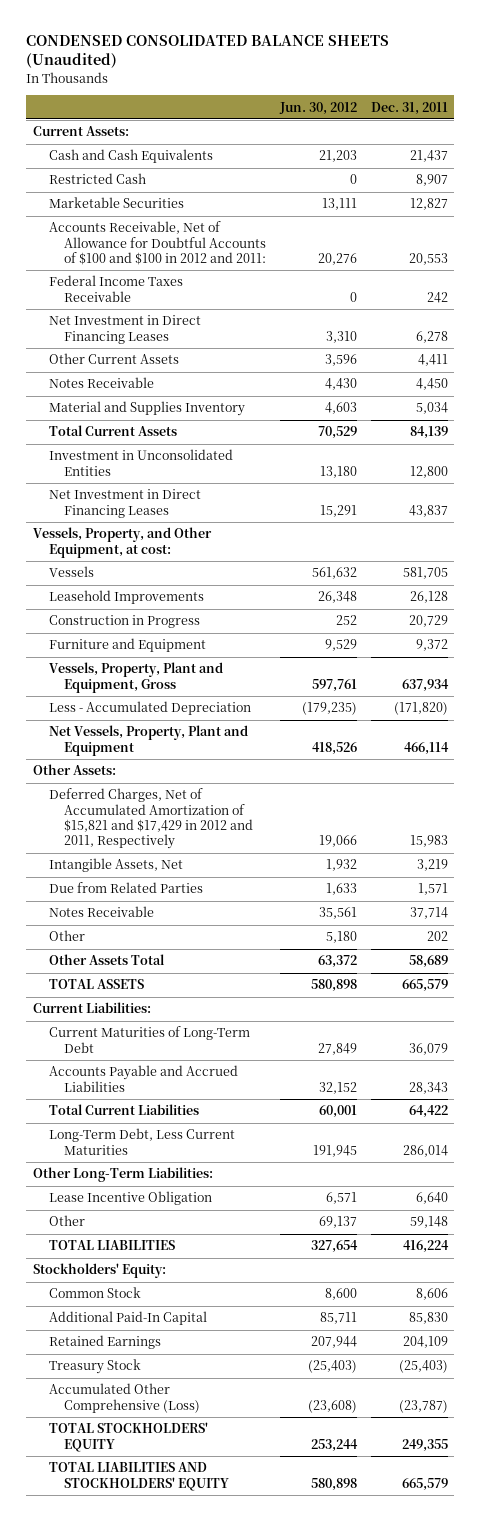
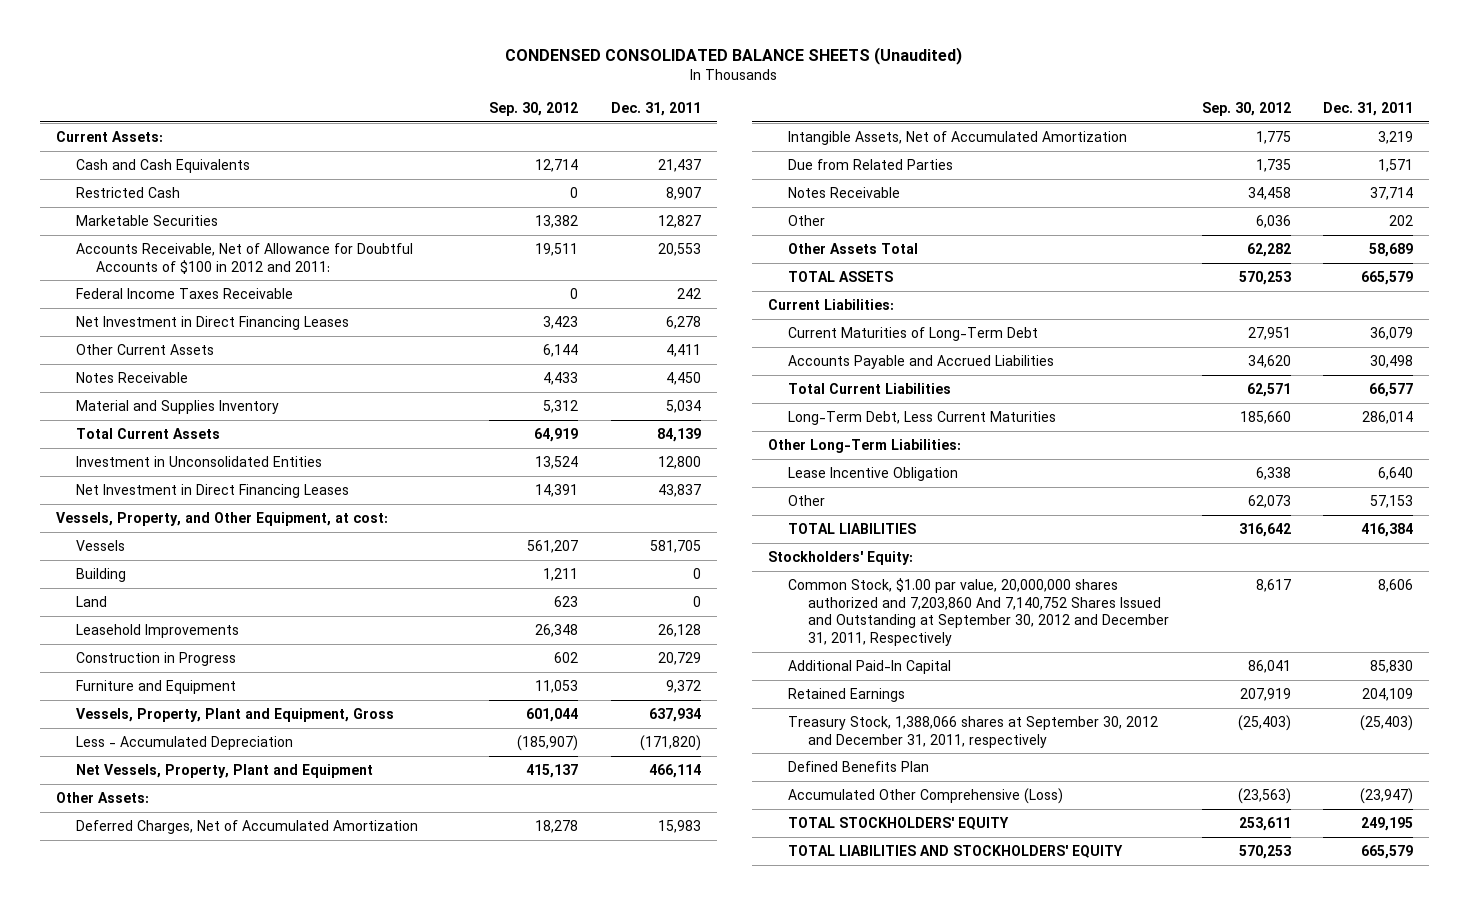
[279,101,358,115] Jun. 30, 2012 -> none
none -> [489,101,579,116] Sep. 30, 2012
[48,221,267,266] Accounts Receivable, Net of Allowance for Doubtful Accounts of $100 and $100 in 2012 and 2011: -> [76,242,414,274] Accounts Receivable, Net of Allowance for Doubtful Accounts of $100 in 2012 and 2011:
none -> [76,567,127,582] Building
none -> [76,595,108,607] Land
[48,788,254,850] Deferred Charges, Net of Accumulated Amortization of $15,821 and $17,429 in 2012 and 2011, Respectively -> [76,819,419,834] Deferred Charges, Net of Accumulated Amortization
[48,858,183,873] Intangible Assets, Net -> [788,130,1128,145] Intangible Assets, Net of Accumulated Amortization
[408,1081,448,1094] 28,343 -> [1369,354,1413,368] 30,498
[408,1105,448,1119] 64,422 -> [1368,382,1413,397] 66,577
[409,1216,448,1229] 59,148 -> [1369,494,1413,508] 57,153
[402,1240,449,1254] 416,224 -> [1360,522,1413,537] 416,384
[48,1287,141,1299] Common Stock -> [788,577,1170,646] Common Stock, $1.00 par value, 20,000,000 shares authorized and 7,203,860 And 7,140,752 Shares Issued and Outstanding at September 30, 2012 and December 31, 2011, Respectively
[48,1359,141,1375] Treasury Stock -> [788,715,1159,748] Treasury Stock, 1,388,066 shares at September 30, 2012 and December 31, 2011, respectively
none -> [788,760,930,772] Defined Benefits Plan
[398,1399,448,1413] (23,787) -> [1359,787,1413,804] (23,947)
[401,1438,448,1452] 249,355 -> [1360,816,1413,831] 249,195

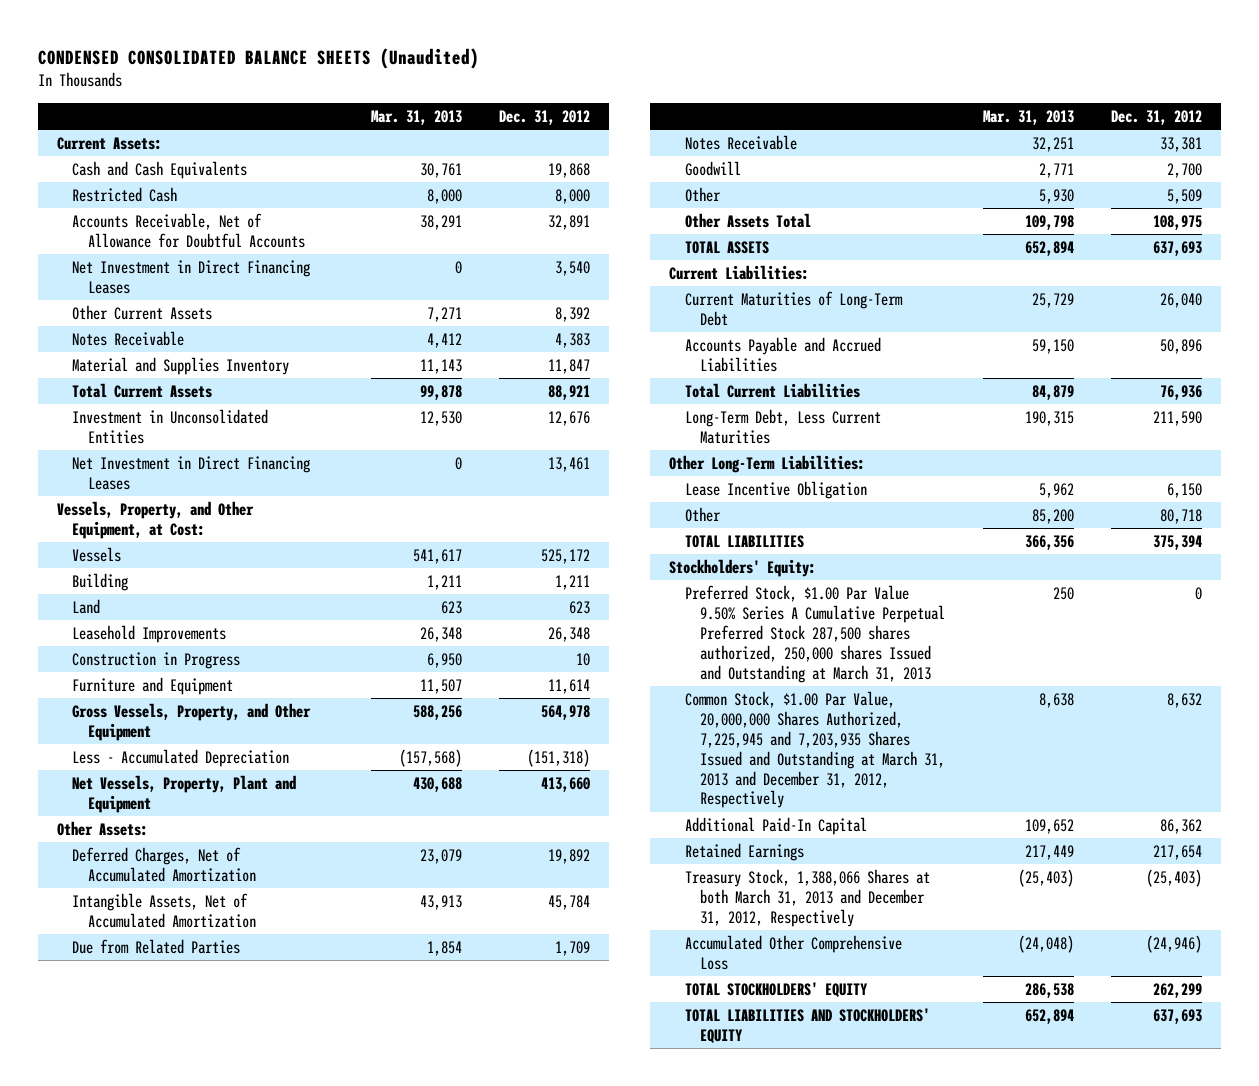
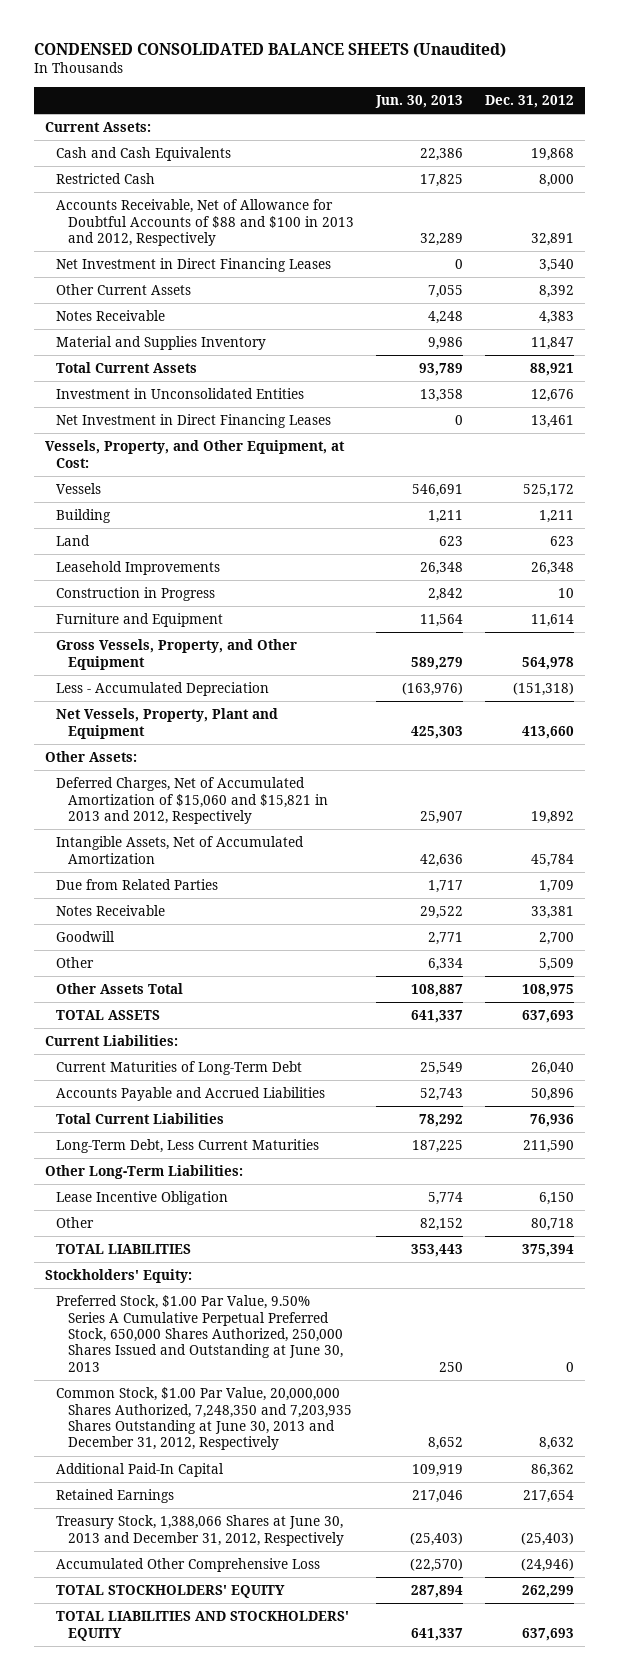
[370,109,462,125] Mar. 31, 2013 -> none
none -> [375,94,464,108] Jun. 30, 2013
[72,212,306,248] Accounts Receivable, Net of Allowance for Doubtful Accounts -> [56,199,354,246] Accounts Receivable, Net of Allowance for Doubtful Accounts of $88 and $100 in 2013 and 2012, Respectively
[72,846,257,882] Deferred Charges, Net of Accumulated Amortization -> [56,777,328,824] Deferred Charges, Net of Accumulated Amortization of $15,060 and $15,821 in 2013 and 2012, Respectively
[684,584,946,683] Preferred Stock, $1.00 Par Value 9.50% Series A Cumulative Perpetual Preferred Stock 287,500 shares authorized, 250,000 shares Issued and Outstanding at March 31, 2013 -> [56,1295,343,1372] Preferred Stock, $1.00 Par Value, 9.50% Series A Cumulative Perpetual Preferred Stock, 650,000 Shares Authorized, 250,000 Shares Issued and Outstanding at June 30, 2013
[684,690,946,809] Common Stock, $1.00 Par Value, 20,000,000 Shares Authorized, 7,225,945 and 7,203,935 Shares Issued and Outstanding at March 31, 2013 and December 31, 2012, Respectively -> [56,1387,352,1451] Common Stock, $1.00 Par Value, 20,000,000 Shares Authorized, 7,248,350 and 7,203,935 Shares Outstanding at June 30, 2013 and December 31, 2012, Respectively
[684,868,930,927] Treasury Stock, 1,388,066 Shares at both March 31, 2013 and December 31, 2012, Respectively -> [56,1515,344,1546] Treasury Stock, 1,388,066 Shares at June 30, 2013 and December 31, 2012, Respectively

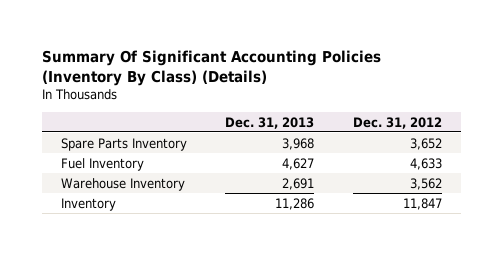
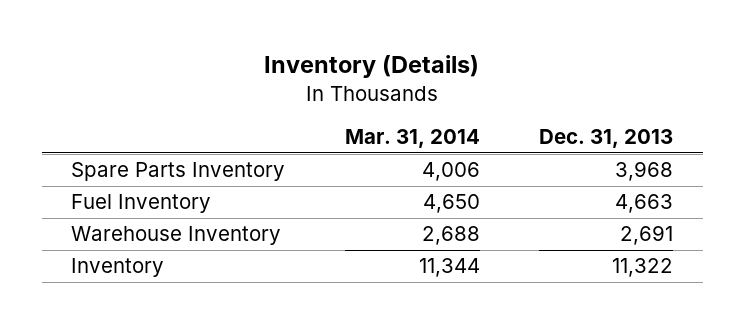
[41,49,381,86] Summary Of Significant Accounting Policies (Inventory By Class) (Details) -> [264,55,480,79] Inventory (Details)
[352,116,442,129] Dec. 31, 2012 -> none
none -> [344,129,480,149] Mar. 31, 2014
[282,157,315,170] 4,627 -> [615,194,674,214] 4,663
[275,197,315,210] 11,286 -> [612,258,674,278] 11,322

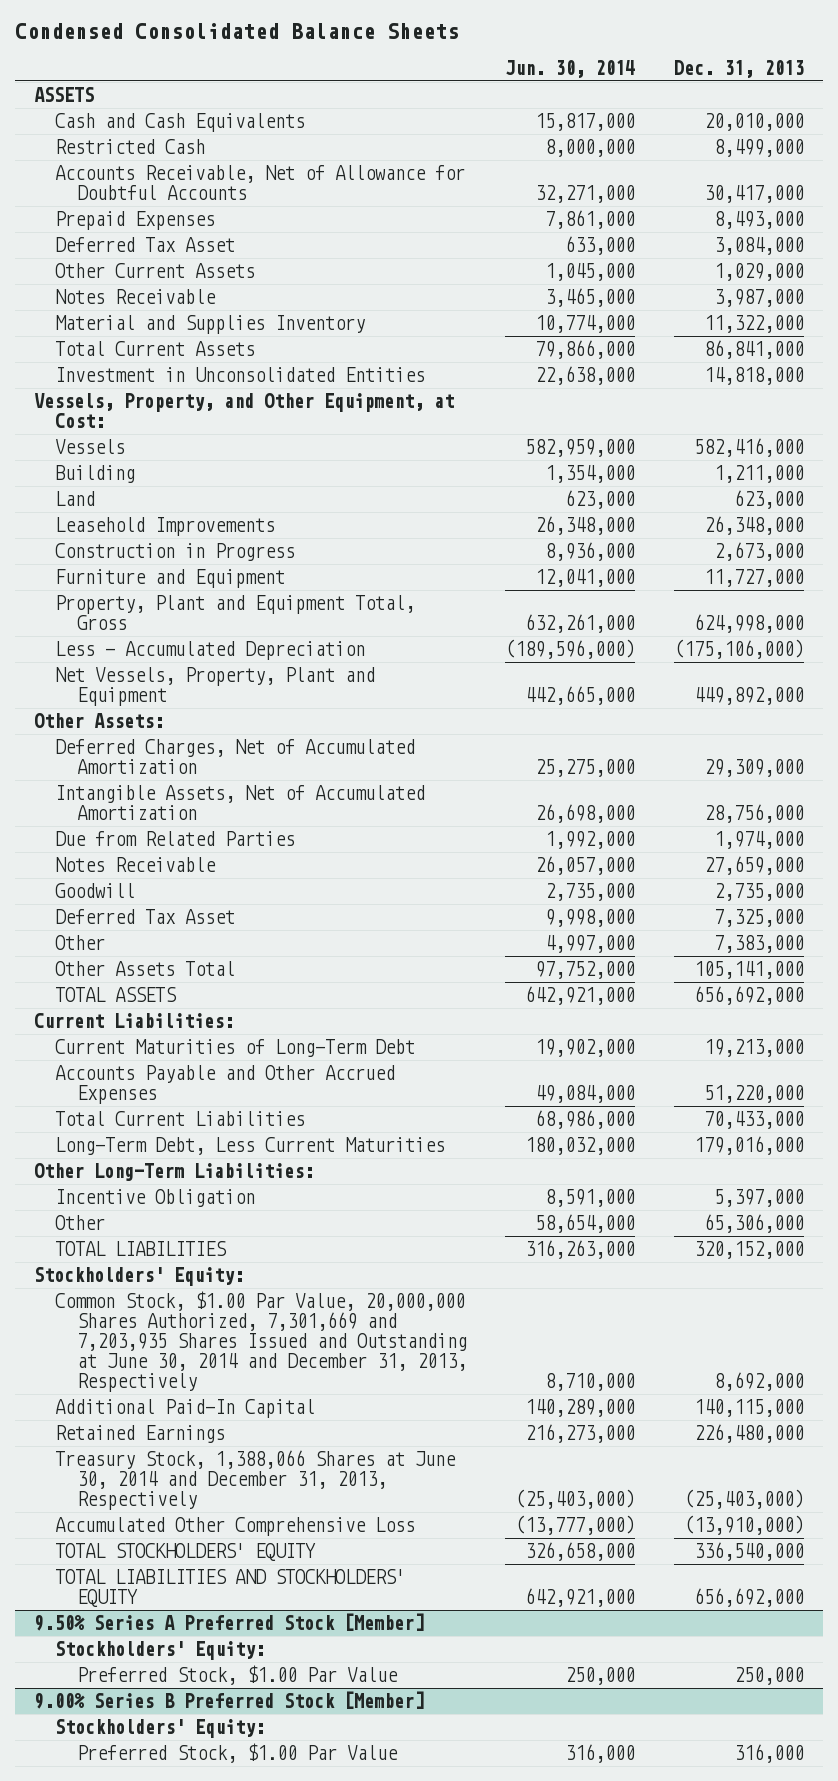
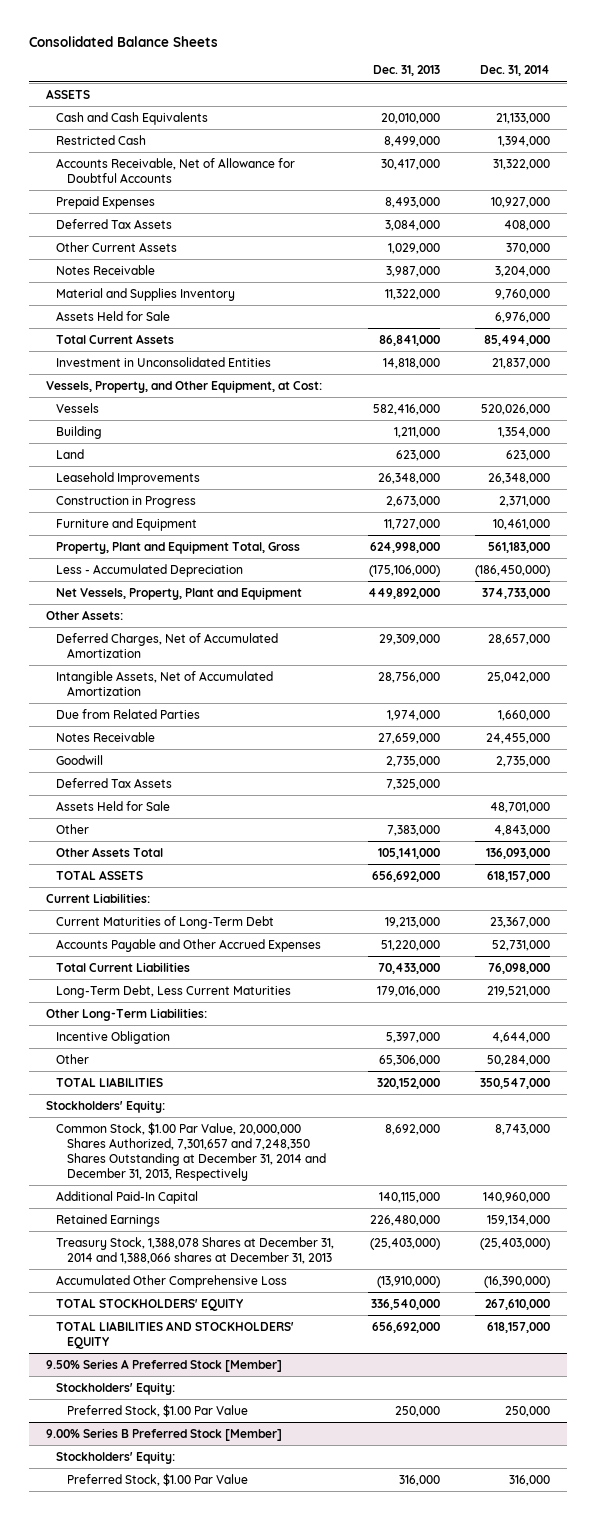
[14,22,459,39] Condensed Consolidated Balance Sheets -> [28,36,218,48] Consolidated Balance Sheets
[505,59,636,78] Jun. 30, 2014 -> none
none -> [479,65,550,77] Dec. 31, 2014
[55,237,236,253] Deferred Tax Asset -> [56,218,173,229] Deferred Tax Assets
none -> [56,310,171,321] Assets Held for Sale
[55,909,236,925] Deferred Tax Asset -> [56,777,173,788] Deferred Tax Assets
none -> [56,800,171,811] Assets Held for Sale
[55,1291,467,1392] Common Stock, $1.00 Par Value, 20,000,000 Shares Authorized, 7,301,669 and 7,203,935 Shares Issued and Outstanding at June 30, 2014 and December 31, 2013, Respectively -> [56,1121,326,1181] Common Stock, $1.00 Par Value, 20,000,000 Shares Authorized, 7,301,657 and 7,248,350 Shares Outstanding at December 31, 2014 and December 31, 2013, Respectively
[55,1450,457,1511] Treasury Stock, 1,388,066 Shares at June 30, 2014 and December 31, 2013, Respectively -> [56,1236,335,1264] Treasury Stock, 1,388,078 Shares at December 31, 2014 and 1,388,066 shares at December 31, 2013

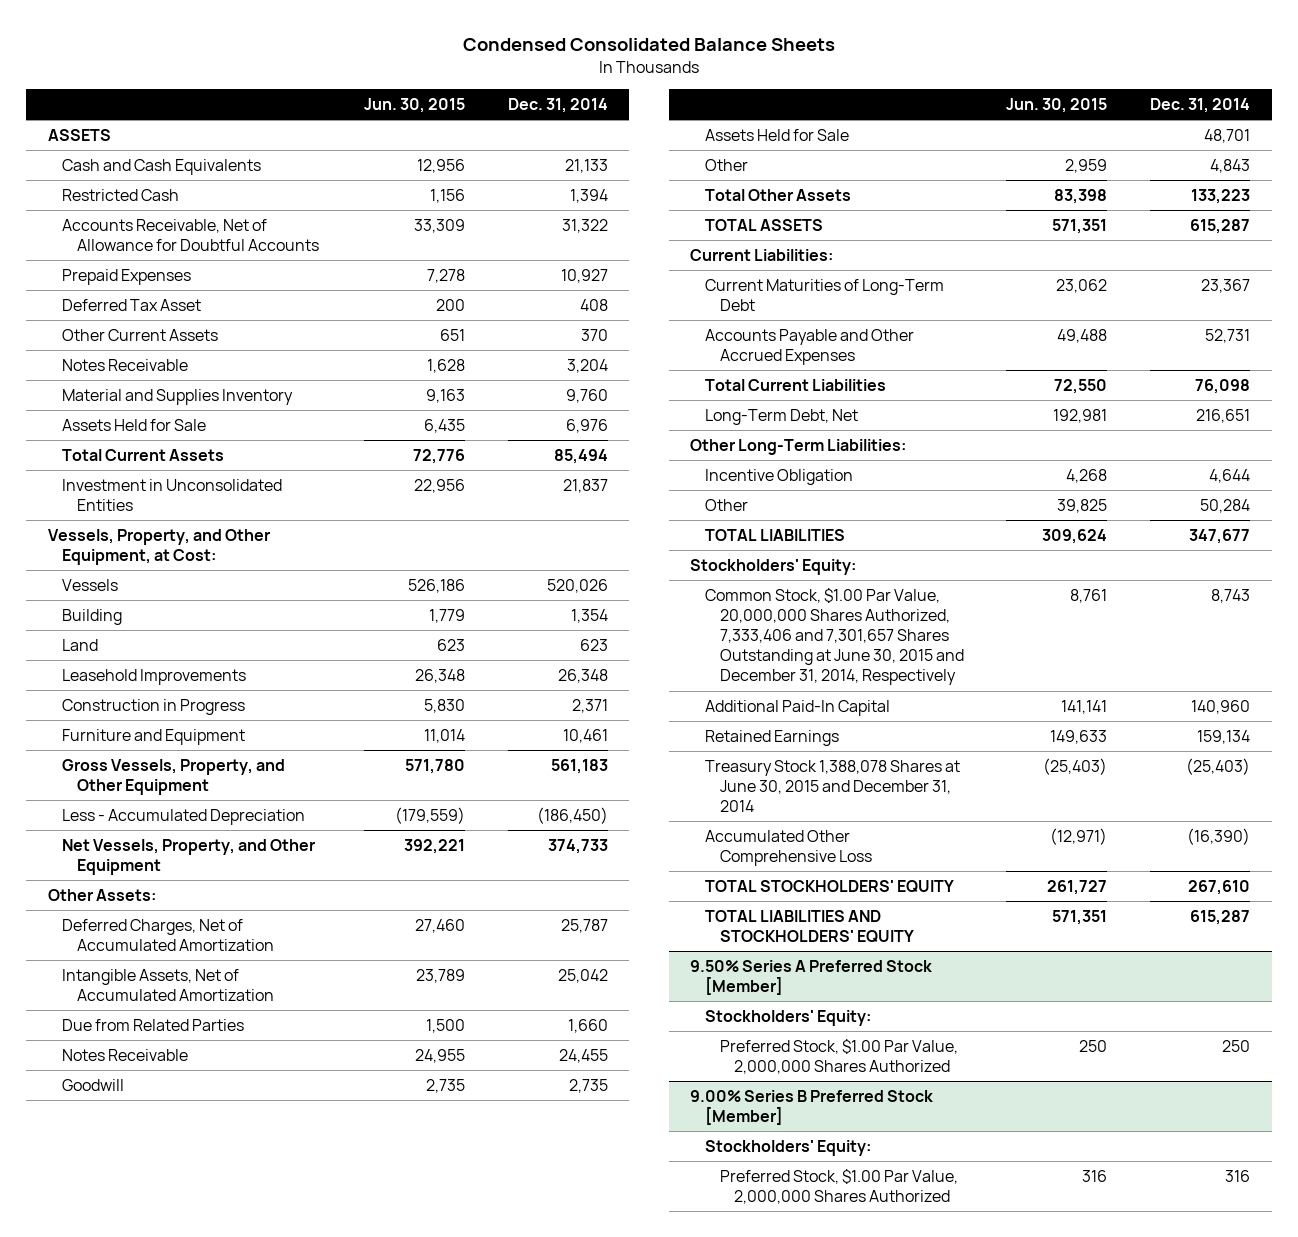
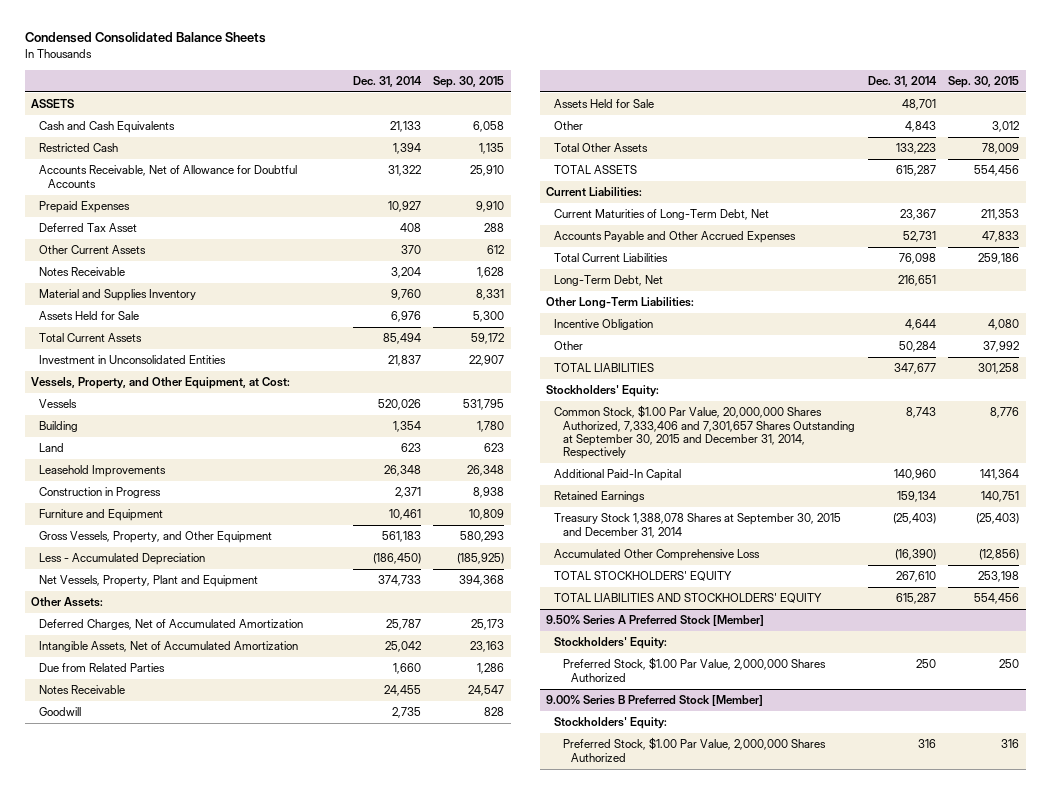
[363,98,465,114] Jun. 30, 2015 -> none
none -> [433,75,505,88] Sep. 30, 2015
[62,838,316,876] Net Vessels, Property, and Other Equipment -> [39,575,259,588] Net Vessels, Property, Plant and Equipment
[704,278,944,312] Current Maturities of Long-Term Debt -> [554,209,770,221] Current Maturities of Long-Term Debt, Net
[704,587,964,686] Common Stock, $1.00 Par Value, 20,000,000 Shares Authorized, 7,333,406 and 7,301,657 Shares Outstanding at June 30, 2015 and December 31, 2014, Respectively -> [554,405,855,460] Common Stock, $1.00 Par Value, 20,000,000 Shares Authorized, 7,333,406 and 7,301,657 Shares Outstanding at September 30, 2015 and December 31, 2014, Respectively
[704,759,960,813] Treasury Stock 1,388,078 Shares at June 30, 2015 and December 31, 2014 -> [554,513,842,538] Treasury Stock 1,388,078 Shares at September 30, 2015 and December 31, 2014

